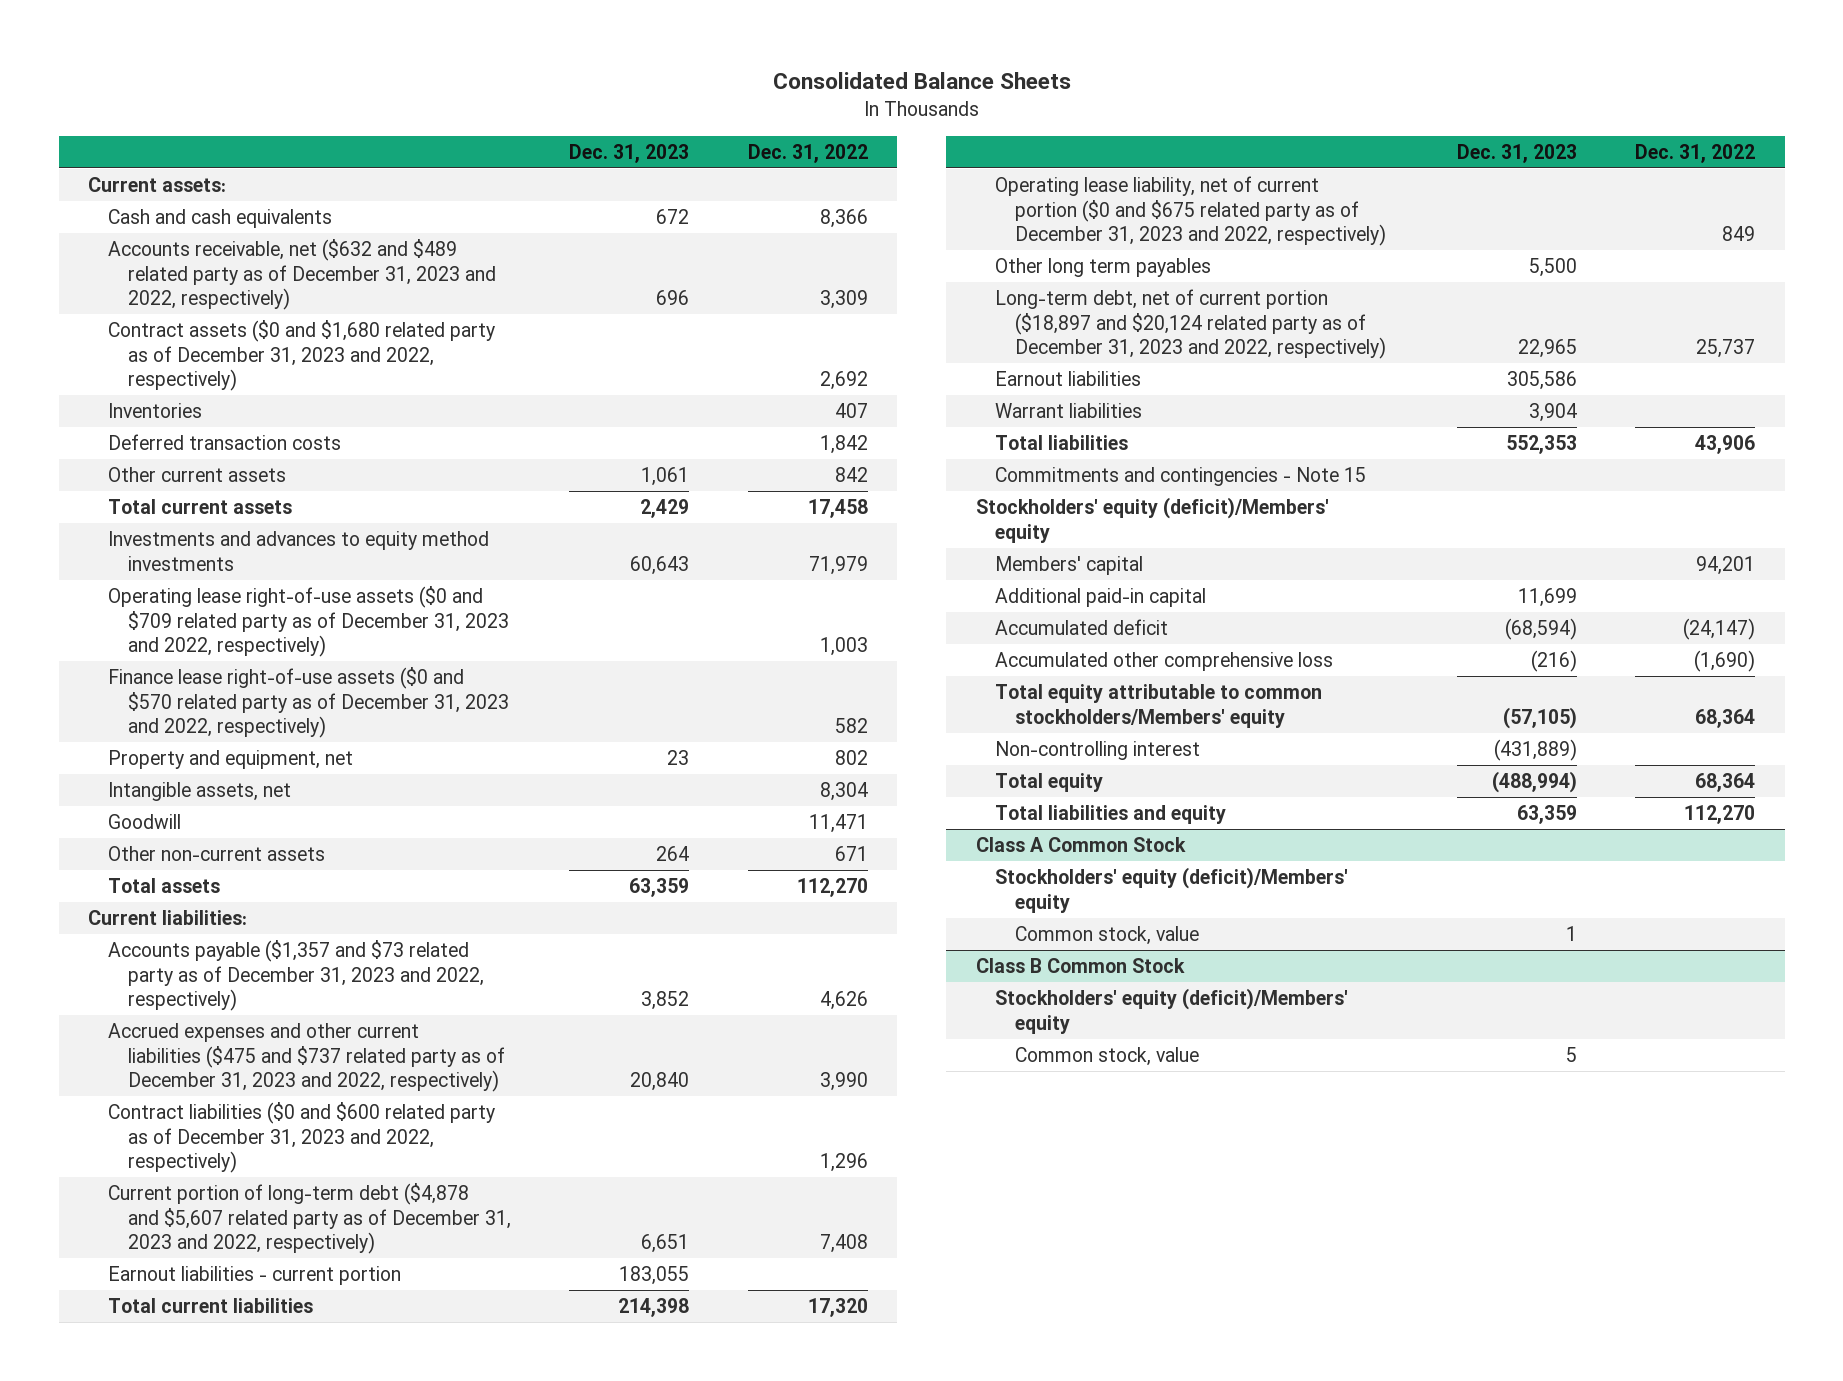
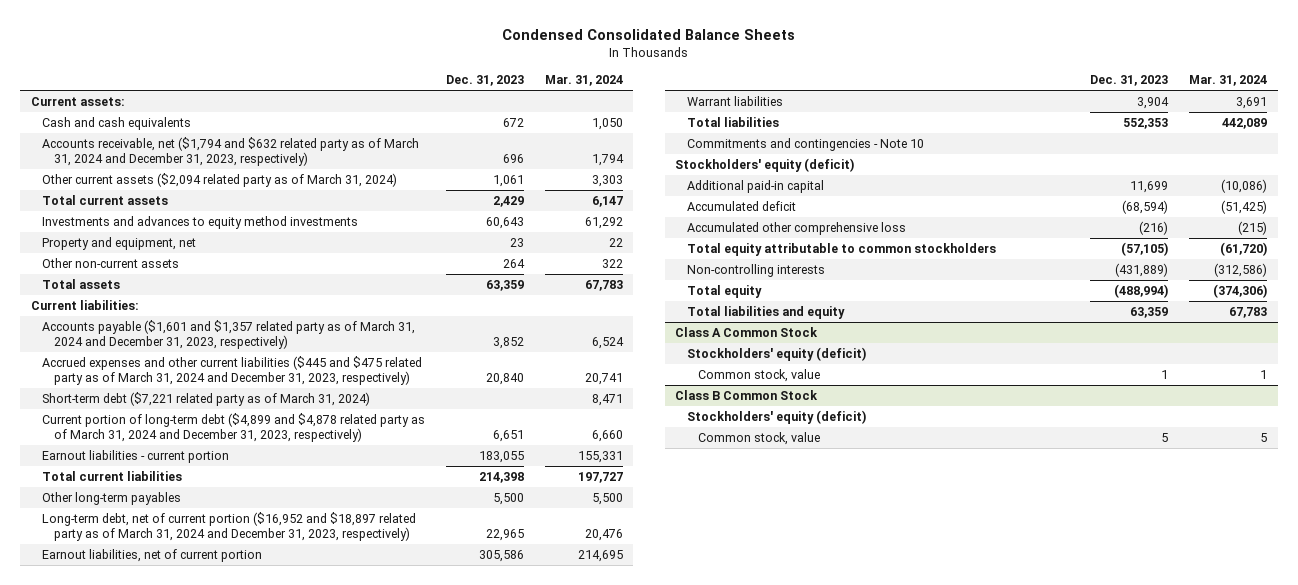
[772,72,1071,90] Consolidated Balance Sheets -> [501,28,795,40] Condensed Consolidated Balance Sheets
[747,143,868,163] Dec. 31, 2022 -> none
none -> [544,75,623,87] Mar. 31, 2024
[107,320,495,392] Contract assets ($0 and $1,680 related party as of December 31, 2023 and 2022, respectively) -> none
[107,403,202,419] Inventories -> none
[107,434,341,451] Deferred transaction costs -> none
[107,239,496,311] Accounts receivable, net ($632 and $489 related party as of December 31, 2023 and 2022, respectively) -> [42,136,420,167] Accounts receivable, net ($1,794 and $632 related party as of March 31, 2024 and December 31, 2023, respectively)
[107,467,286,483] Other current assets -> [42,172,398,187] Other current assets ($2,094 related party as of March 31, 2024)
[107,586,509,658] Operating lease right-of-use assets ($0 and $709 related party as of December 31, 2023 and 2022, respectively) -> none
[107,667,509,739] Finance lease right-of-use assets ($0 and $570 related party as of December 31, 2023 and 2022, respectively) -> none
[107,782,291,802] Intangible assets, net -> none
[107,814,181,830] Goodwill -> none
[107,1102,495,1174] Contract liabilities ($0 and $600 related party as of December 31, 2023 and 2022, respectively) -> none
[107,940,484,1012] Accounts payable ($1,357 and $73 related party as of December 31, 2023 and 2022, respectively) -> [42,319,416,350] Accounts payable ($1,601 and $1,357 related party as of March 31, 2024 and December 31, 2023, respectively)
[107,1023,505,1093] Accrued expenses and other current liabilities ($475 and $737 related party as of December 31, 2023 and 2022, respectively) -> [42,355,423,386] Accrued expenses and other current liabilities ($445 and $475 related party as of March 31, 2024 and December 31, 2023, respectively)
none -> [42,391,371,406] Short-term debt ($7,221 related party as of March 31, 2024)
[107,1183,511,1255] Current portion of long-term debt ($4,878 and $5,607 related party as of December 31, 2023 and 2022, respectively) -> [42,412,426,443] Current portion of long-term debt ($4,899 and $4,878 related party as of March 31, 2024 and December 31, 2023, respectively)
[995,176,1387,247] Operating lease liability, net of current portion ($0 and $675 related party as of December 31, 2023 and 2022, respectively) -> none
[995,258,1212,278] Other long term payables -> [42,491,182,505] Other long-term payables
[995,289,1387,360] Long-term debt, net of current portion ($18,897 and $20,124 related party as of December 31, 2023 and 2022, respectively) -> [42,511,417,542] Long-term debt, net of current portion ($16,952 and $18,897 related party as of March 31, 2024 and December 31, 2023, respectively)
[995,371,1142,387] Earnout liabilities -> [42,548,263,562] Earnout liabilities, net of current portion
[995,556,1144,576] Members' capital -> none
[995,467,1367,487] Commitments and contingencies - Note 15 -> [686,137,924,151] Commitments and contingencies - Note 10
[975,497,1329,543] Stockholders' equity (deficit)/Members' equity -> [675,157,855,172] Stockholders' equity (deficit)
[995,684,1323,728] Total equity attributable to common stockholders/Members' equity -> [686,242,996,256] Total equity attributable to common stockholders
[995,741,1201,761] Non-controlling interest -> [686,263,825,277] Non-controlling interests
[995,867,1349,913] Stockholders' equity (deficit)/Members' equity -> [686,346,866,361] Stockholders' equity (deficit)
[995,988,1349,1034] Stockholders' equity (deficit)/Members' equity -> [686,409,866,424] Stockholders' equity (deficit)

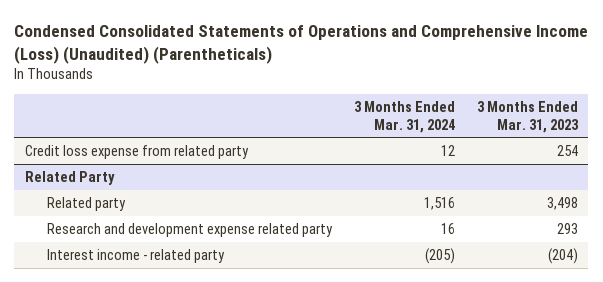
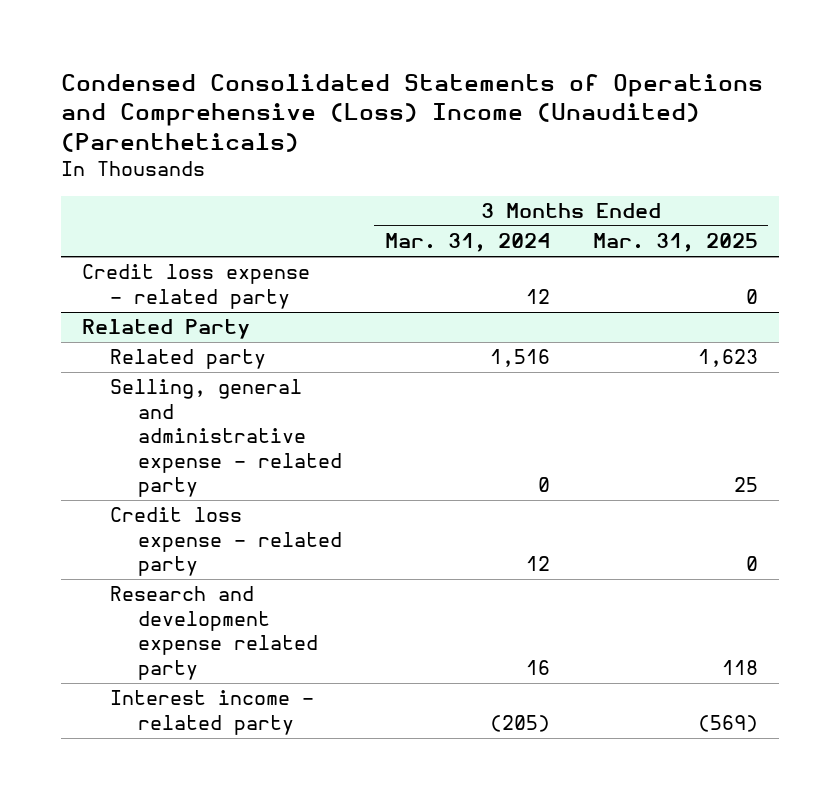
[14,25,589,64] Condensed Consolidated Statements of Operations and Comprehensive Income (Loss) (Unaudited) (Parentheticals) -> [60,73,763,153] Condensed Consolidated Statements of Operations and Comprehensive (Loss) Income (Unaudited) (Parentheticals)
[476,101,579,133] 3 Months Ended Mar. 31, 2023 -> none
none -> [592,233,758,253] Mar. 31, 2025
[25,145,250,160] Credit loss expense from related party -> [82,264,311,309] Credit loss expense - related party
none -> [109,379,342,498] Selling, general and administrative expense - related party
none -> [109,507,342,577] Credit loss expense - related party

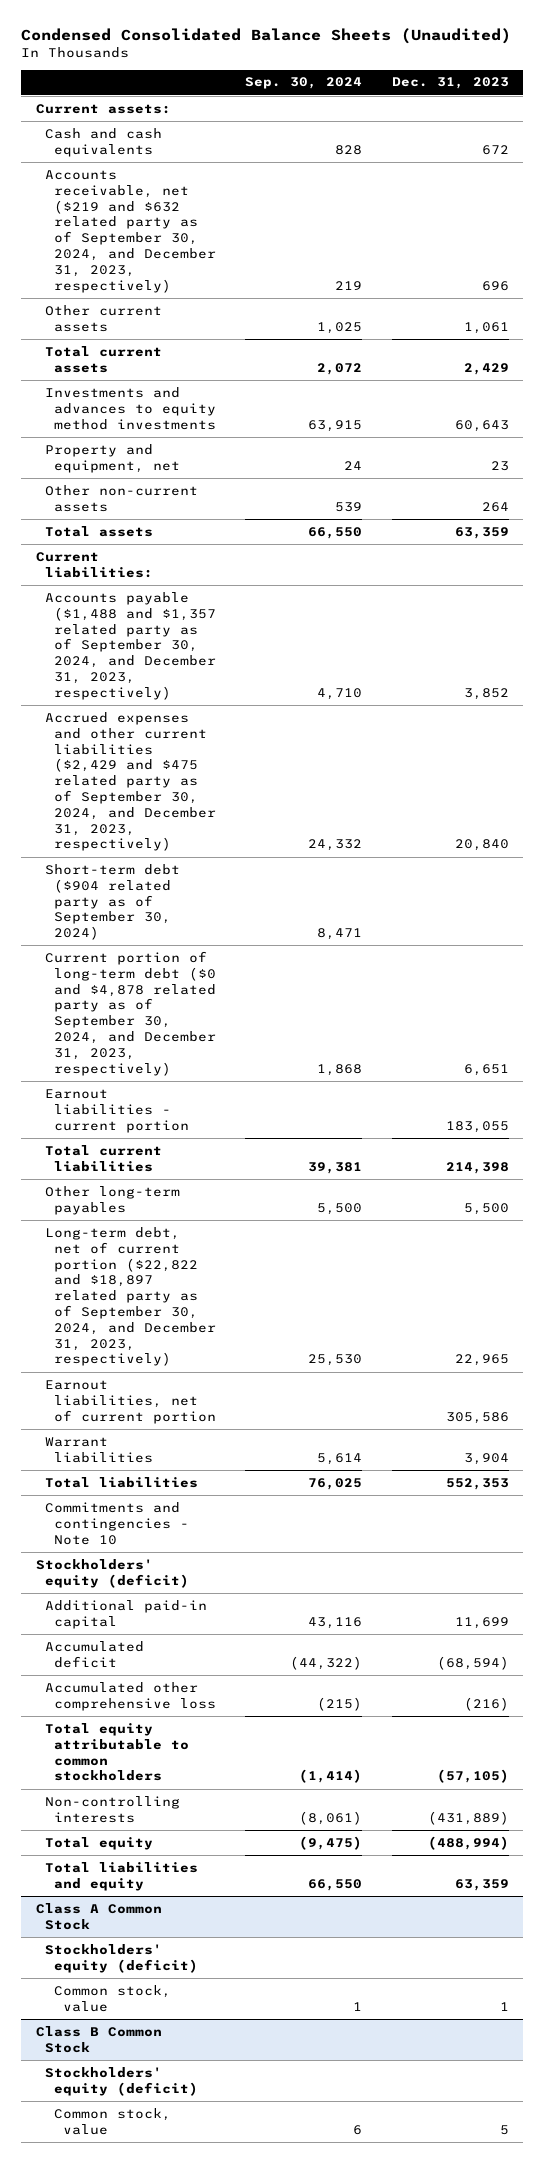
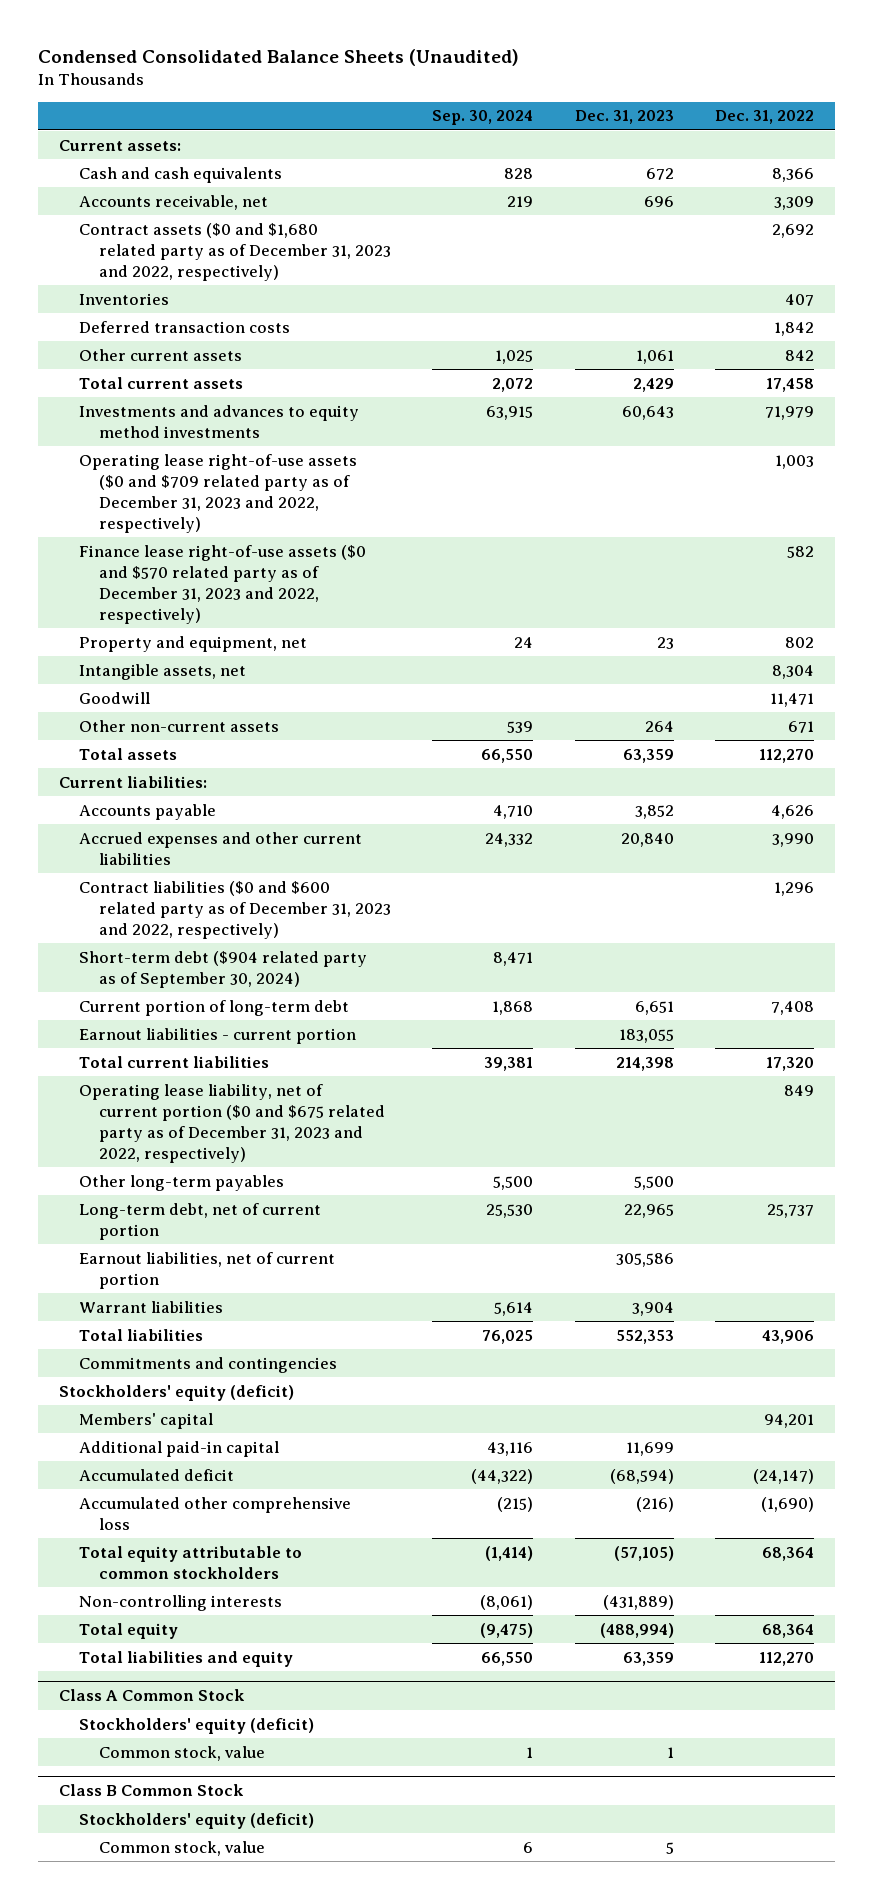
none -> [715,110,815,125] Dec. 31, 2022
[44,169,216,293] Accounts receivable, net ($219 and $632 related party as of September 30, 2024, and December 31, 2023, respectively) -> [78,194,268,210] Accounts receivable, net
none -> [78,222,391,281] Contract assets ($0 and $1,680 related party as of December 31, 2023 and 2022, respectively)
none -> [78,292,169,305] Inventories
none -> [78,320,290,333] Deferred transaction costs
none -> [78,453,357,533] Operating lease right-of-use assets ($0 and $709 related party as of December 31, 2023 and 2022, respectively)
none -> [78,544,366,624] Finance lease right-of-use assets ($0 and $570 related party as of December 31, 2023 and 2022, respectively)
none -> [78,663,246,680] Intangible assets, net
none -> [78,691,150,704] Goodwill
[44,591,216,700] Accounts payable ($1,488 and $1,357 related party as of September 30, 2024, and December 31, 2023, respectively) -> [78,803,216,820] Accounts payable
[44,711,216,852] Accrued expenses and other current liabilities ($2,429 and $475 related party as of September 30, 2024, and December 31, 2023, respectively) -> [78,831,362,865] Accrued expenses and other current liabilities
none -> [78,880,391,939] Contract liabilities ($0 and $600 related party as of December 31, 2023 and 2022, respectively)
[44,950,216,1076] Current portion of long-term debt ($0 and $4,878 related party as of September 30, 2024, and December 31, 2023, respectively) -> [78,999,349,1016] Current portion of long-term debt
none -> [78,1083,385,1163] Operating lease liability, net of current portion ($0 and $675 related party as of December 31, 2023 and 2022, respectively)
[44,1226,216,1367] Long-term debt, net of current portion ($22,822 and $18,897 related party as of September 30, 2024, and December 31, 2023, respectively) -> [78,1202,321,1240] Long-term debt, net of current portion
[44,1501,189,1545] Commitments and contingencies - Note 10 -> [78,1356,337,1373] Commitments and contingencies
none -> [78,1412,213,1429] Members' capital

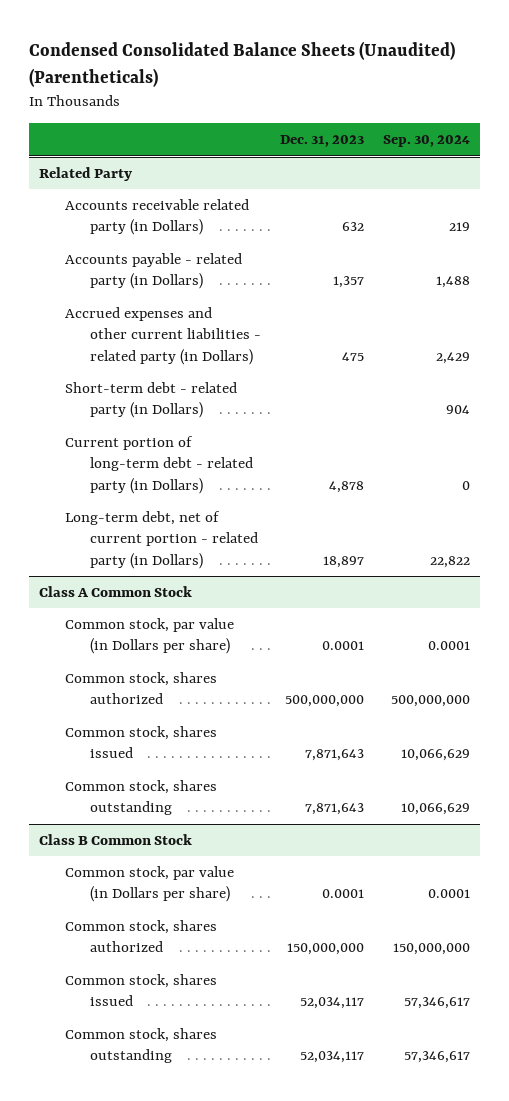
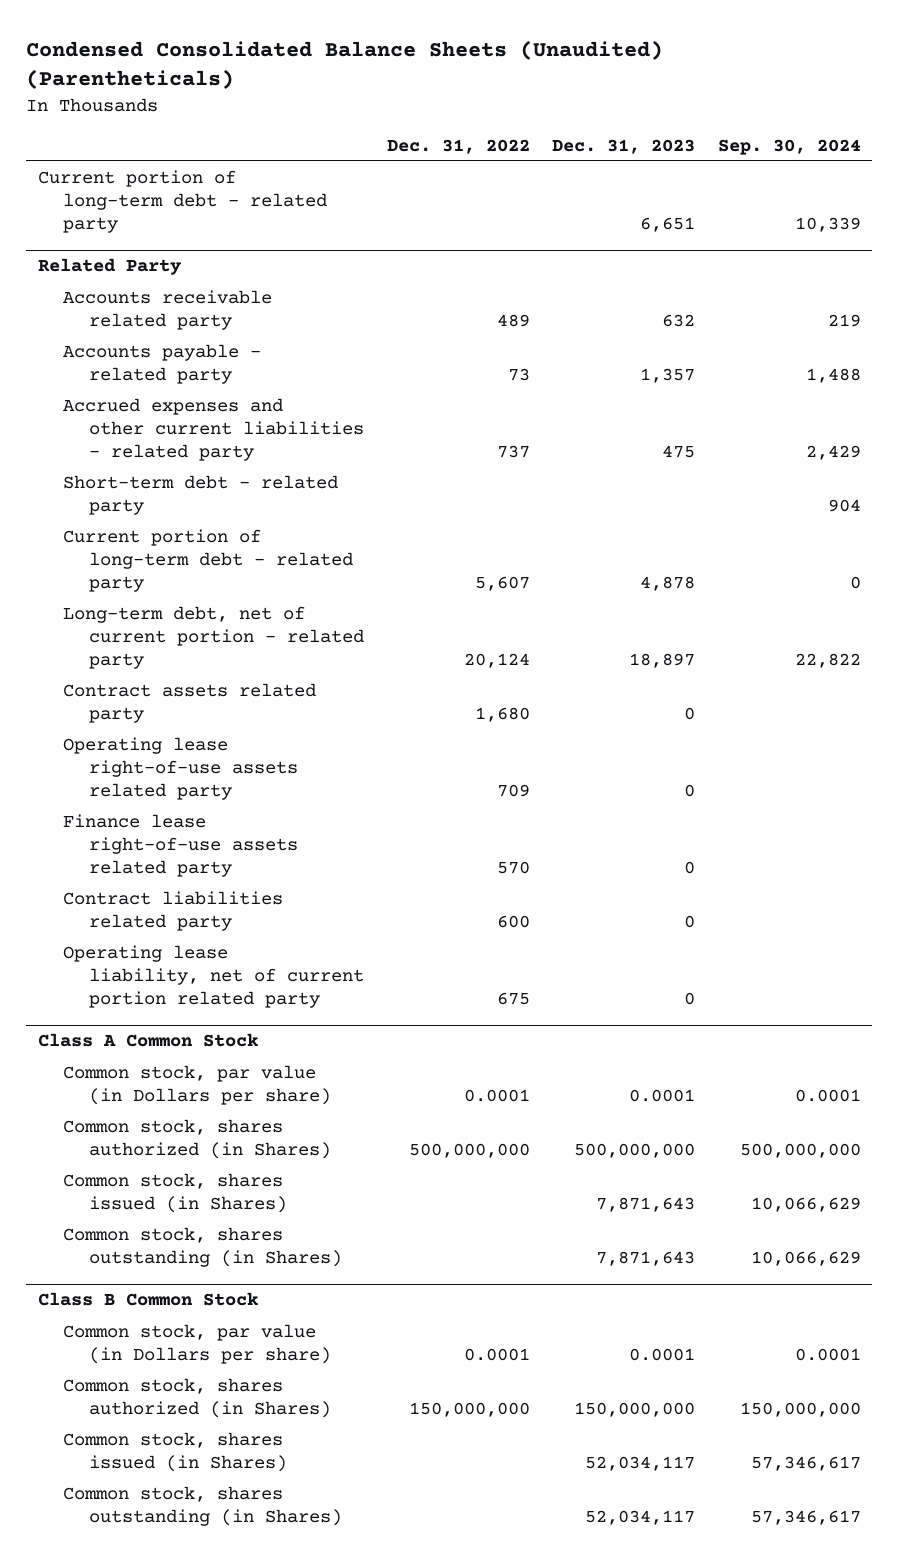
none -> [386,138,530,154] Dec. 31, 2022
none -> [37,170,328,233] Current portion of long-term debt - related party
[64,199,249,236] Accounts receivable related party (in Dollars) -> [63,290,273,330] Accounts receivable related party
[64,253,242,290] Accounts payable - related party (in Dollars) -> [63,344,262,384] Accounts payable - related party
[64,307,262,365] Accrued expenses and other current liabilities - related party (in Dollars) -> [63,398,365,461] Accrued expenses and other current liabilities - related party
[64,382,237,419] Short-term debt - related party (in Dollars) -> [63,475,339,515] Short-term debt - related party
[64,436,254,494] Current portion of long-term debt - related party (in Dollars) -> [63,529,354,592] Current portion of long-term debt - related party
[64,511,259,569] Long-term debt, net of current portion - related party (in Dollars) -> [63,606,365,669] Long-term debt, net of current portion - related party
none -> [63,683,317,723] Contract assets related party
none -> [63,737,299,800] Operating lease right-of-use assets related party
none -> [63,814,299,877] Finance lease right-of-use assets related party
none -> [63,891,284,931] Contract liabilities related party
none -> [63,945,365,1008] Operating lease liability, net of current portion related party
[64,672,217,705] Common stock, shares authorized -> [63,1119,332,1159] Common stock, shares authorized (in Shares)
[64,726,217,759] Common stock, shares issued -> [63,1173,288,1213] Common stock, shares issued (in Shares)
[64,780,217,816] Common stock, shares outstanding -> [63,1227,343,1267] Common stock, shares outstanding (in Shares)
[64,920,217,953] Common stock, shares authorized -> [63,1378,332,1418] Common stock, shares authorized (in Shares)
[64,974,217,1007] Common stock, shares issued -> [63,1432,288,1472] Common stock, shares issued (in Shares)
[64,1028,217,1064] Common stock, shares outstanding -> [63,1486,343,1526] Common stock, shares outstanding (in Shares)

